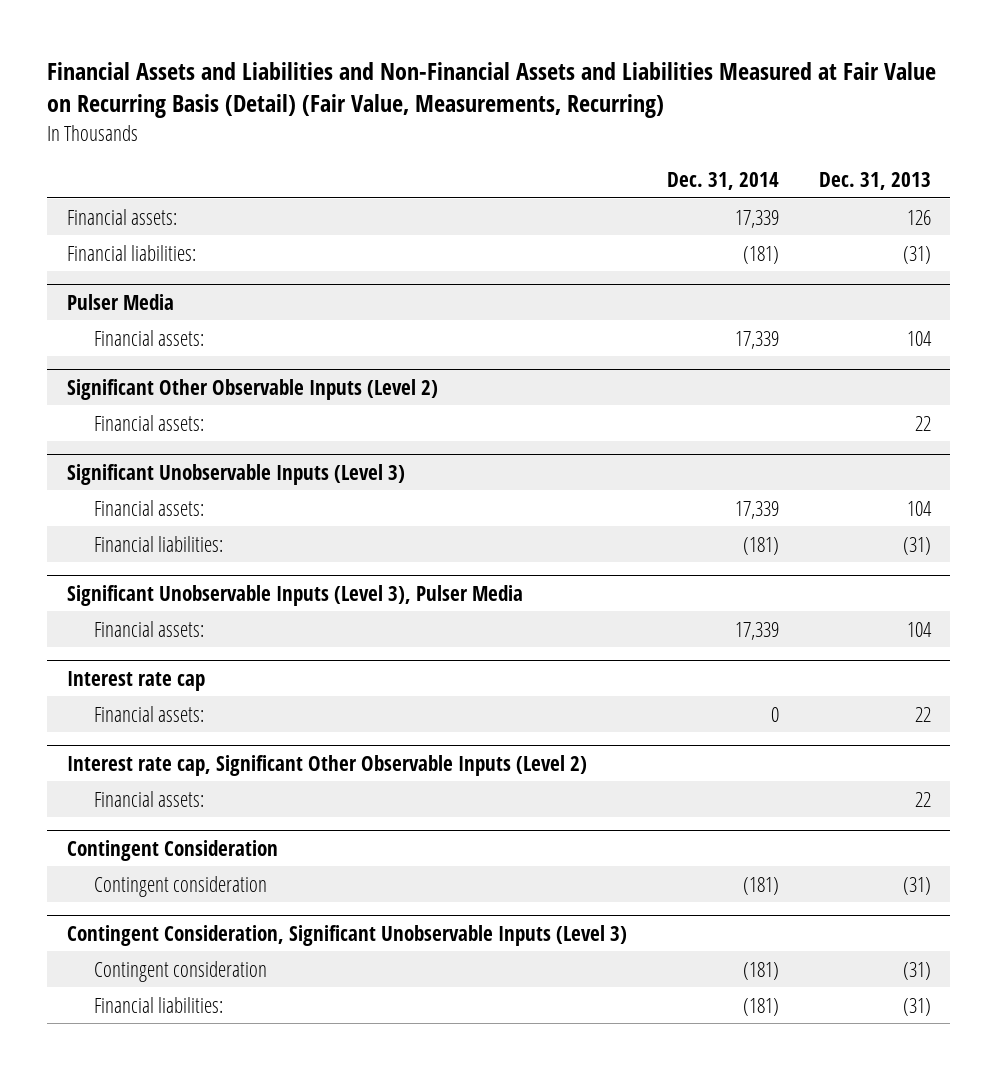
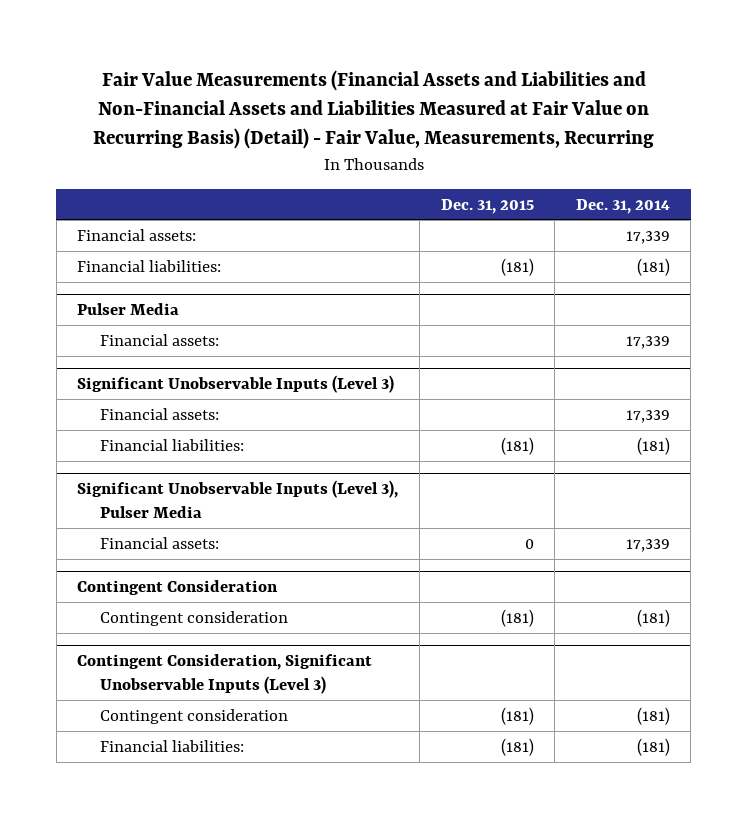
[47,61,937,119] Financial Assets and Liabilities and Non-Financial Assets and Liabilities Measured at Fair Value on Recurring Basis (Detail) (Fair Value, Measurements, Recurring) -> [92,69,654,150] Fair Value Measurements (Financial Assets and Liabilities and Non-Financial Assets and Liabilities Measured at Fair Value on Recurring Basis) (Detail) - Fair Value, Measurements, Recurring
[818,172,931,191] Dec. 31, 2013 -> none
none -> [440,198,534,214] Dec. 31, 2015
[67,378,439,400] Significant Other Observable Inputs (Level 2) -> none
[93,414,204,431] Financial assets: -> none
[67,670,206,691] Interest rate cap -> none
[93,705,204,722] Financial assets: -> none
[67,754,588,776] Interest rate cap, Significant Other Observable Inputs (Level 2) -> none
[93,790,204,807] Financial assets: -> none

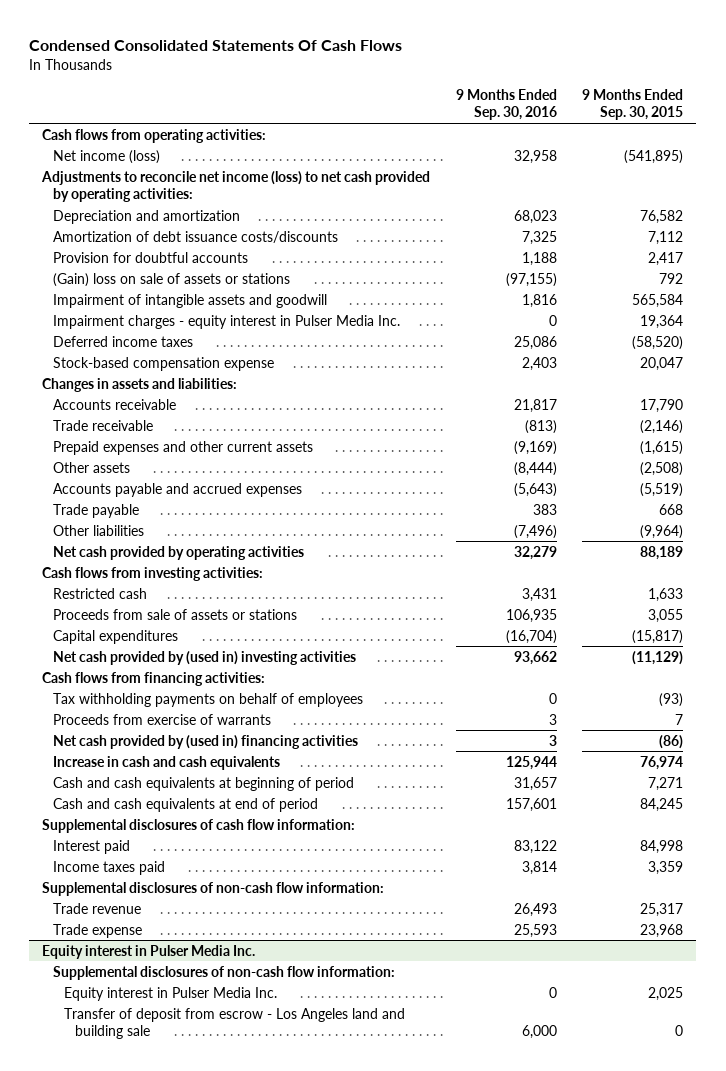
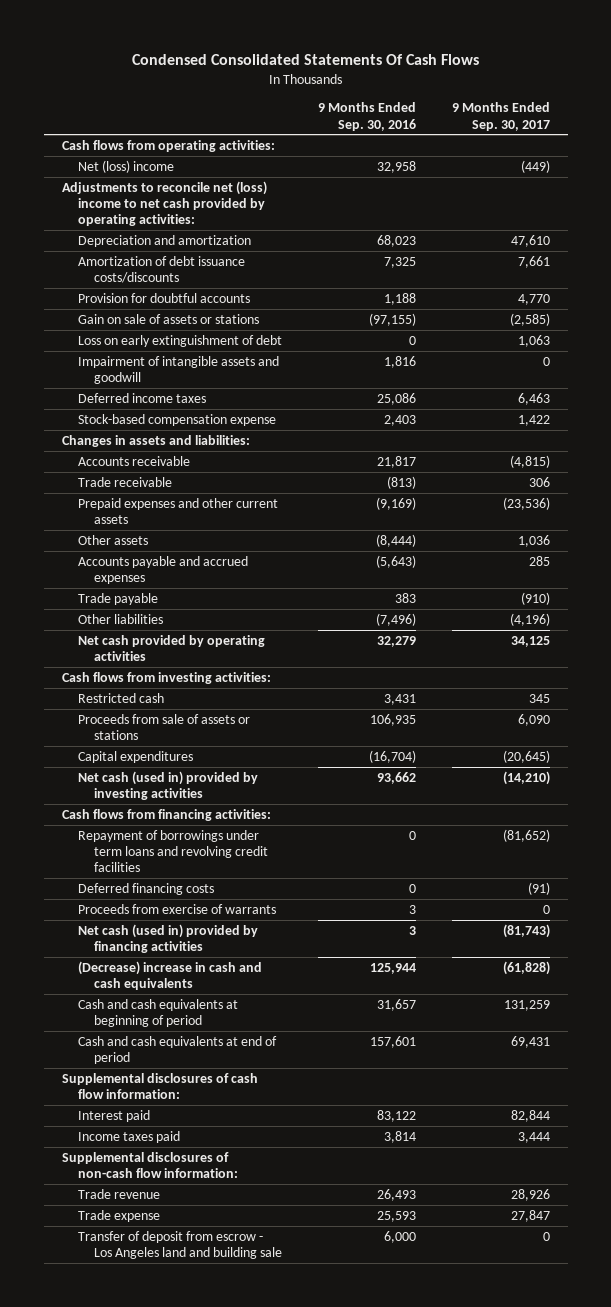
[582,89,684,121] 9 Months Ended Sep. 30, 2015 -> none
none -> [451,102,550,131] 9 Months Ended Sep. 30, 2017
[53,149,161,164] Net income (loss) -> [77,159,174,173] Net (loss) income
[41,170,431,203] Adjustments to reconcile net income (loss) to net cash provided by operating activities: -> [61,180,267,227] Adjustments to reconcile net (loss) income to net cash provided by operating activities:
[53,272,291,287] (Gain) loss on sale of assets or stations -> [77,313,259,324] Gain on sale of assets or stations
none -> [77,334,282,347] Loss on early extinguishment of debt
[53,314,401,329] Impairment charges - equity interest in Pulser Media Inc. -> none
[53,650,357,665] Net cash provided by (used in) investing activities -> [77,770,258,801] Net cash (used in) provided by investing activities
[53,692,364,707] Tax withholding payments on behalf of employees -> none
none -> [77,829,269,873] Repayment of borrowings under term loans and revolving credit facilities
none -> [77,882,214,895] Deferred financing costs
[53,734,359,749] Net cash provided by (used in) financing activities -> [77,923,258,954] Net cash (used in) provided by financing activities
[53,755,281,770] Increase in cash and cash equivalents -> [77,960,262,991] (Decrease) increase in cash and cash equivalents
[42,944,256,959] Equity interest in Pulser Media Inc. -> none
[53,965,396,980] Supplemental disclosures of non-cash flow information: -> none
[64,986,278,1001] Equity interest in Pulser Media Inc. -> none

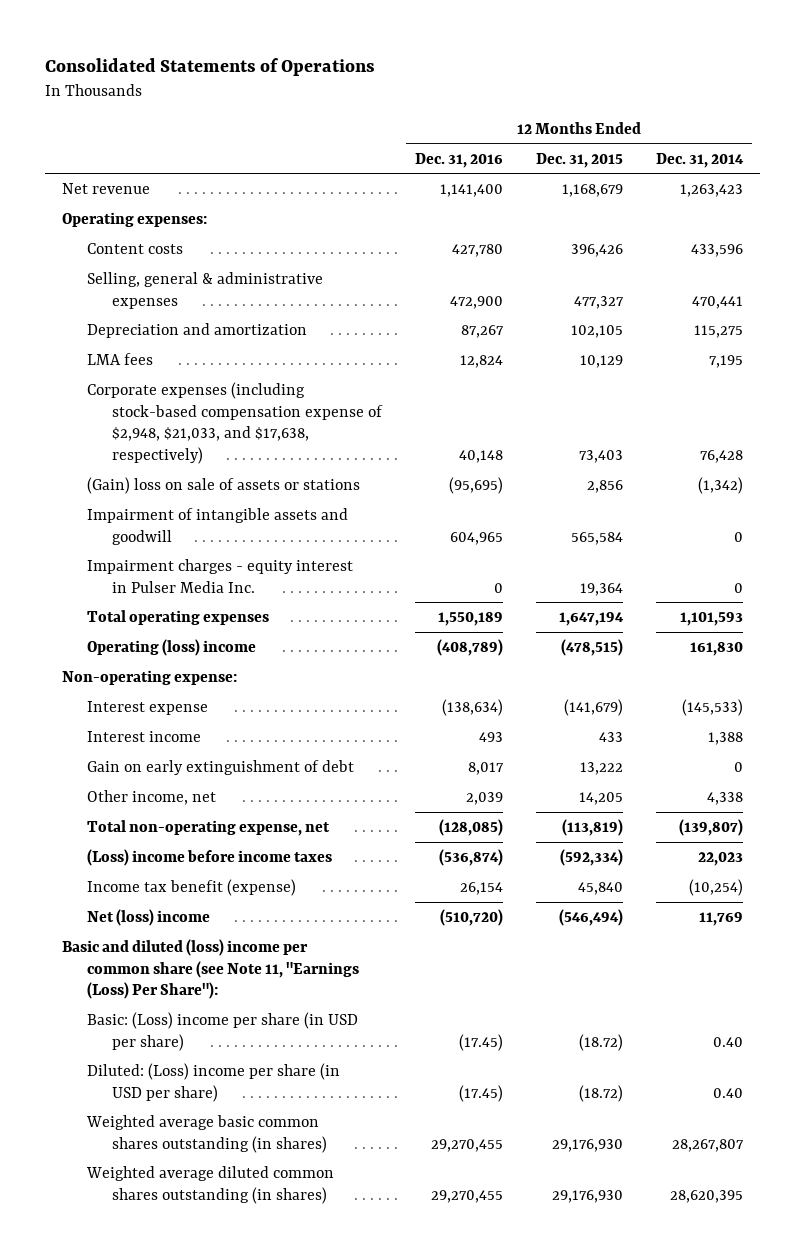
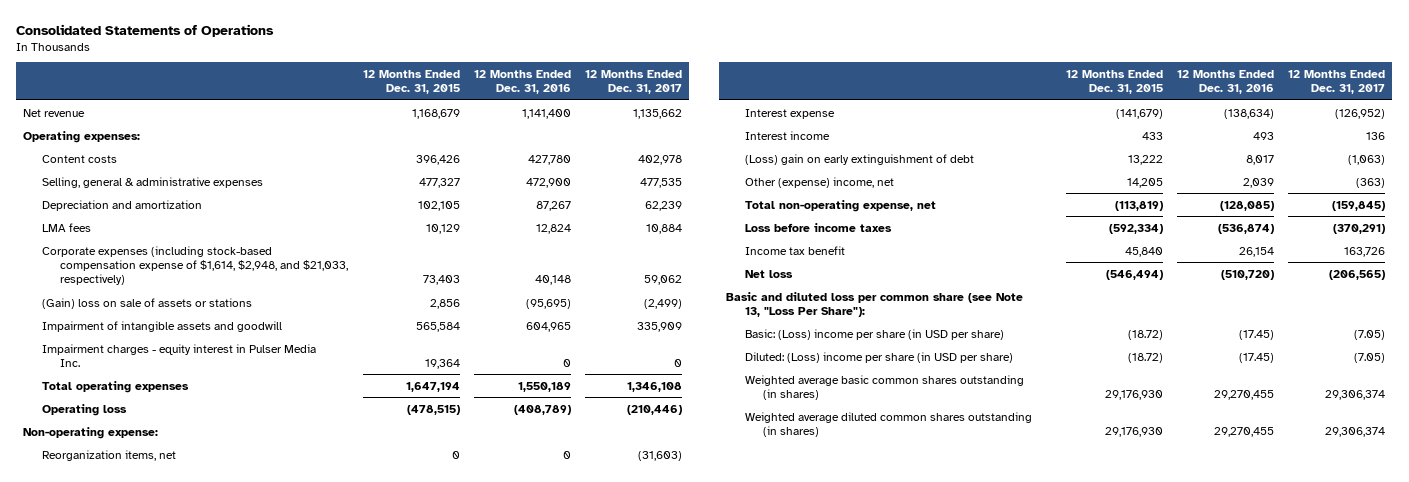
[656,152,745,168] Dec. 31, 2014 -> none
none -> [585,70,683,95] 12 Months Ended Dec. 31, 2017
[86,381,383,464] Corporate expenses (including stock-based compensation expense of $2,948, $21,033, and $17,638, respectively) -> [41,245,349,286] Corporate expenses (including stock-based compensation expense of $1,614, $2,948, and $21,033, respectively)
[86,638,256,656] Operating (loss) income -> [41,403,127,416] Operating loss
none -> [41,449,176,461] Reorganization items, net
[86,759,354,775] Gain on early extinguishment of debt -> [744,153,974,165] (Loss) gain on early extinguishment of debt
[86,789,216,805] Other income, net -> [744,176,894,188] Other (expense) income, net
[86,848,332,866] (Loss) income before income taxes -> [744,222,892,232] Loss before income taxes
[86,878,296,896] Income tax benefit (expense) -> [744,245,845,255] Income tax benefit
[86,908,210,926] Net (loss) income -> [744,269,793,278] Net loss
[61,938,359,1000] Basic and diluted (loss) income per common share (see Note 11, "Earnings (Loss) Per Share"): -> [726,291,1024,317] Basic and diluted loss per common share (see Note 13, "Loss Per Share"):

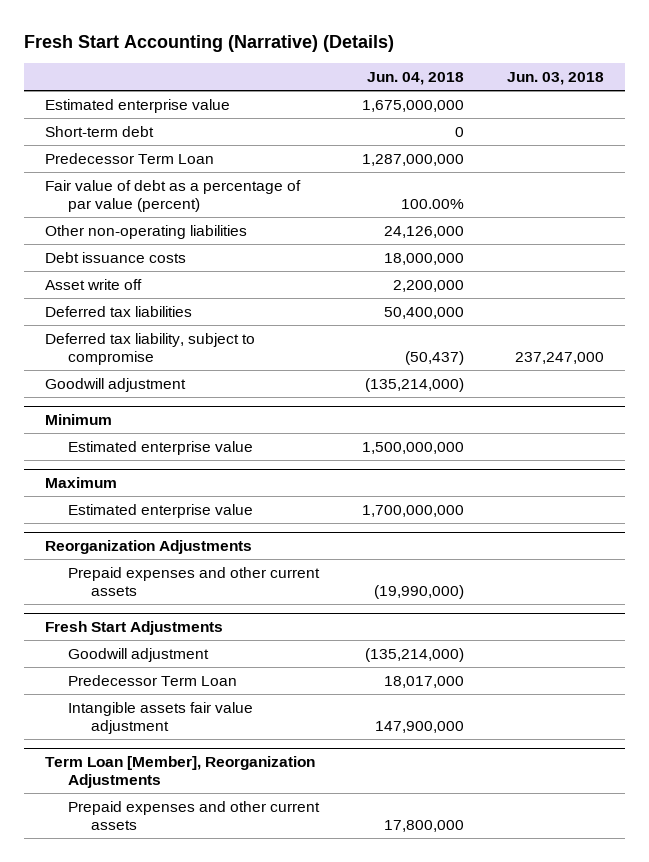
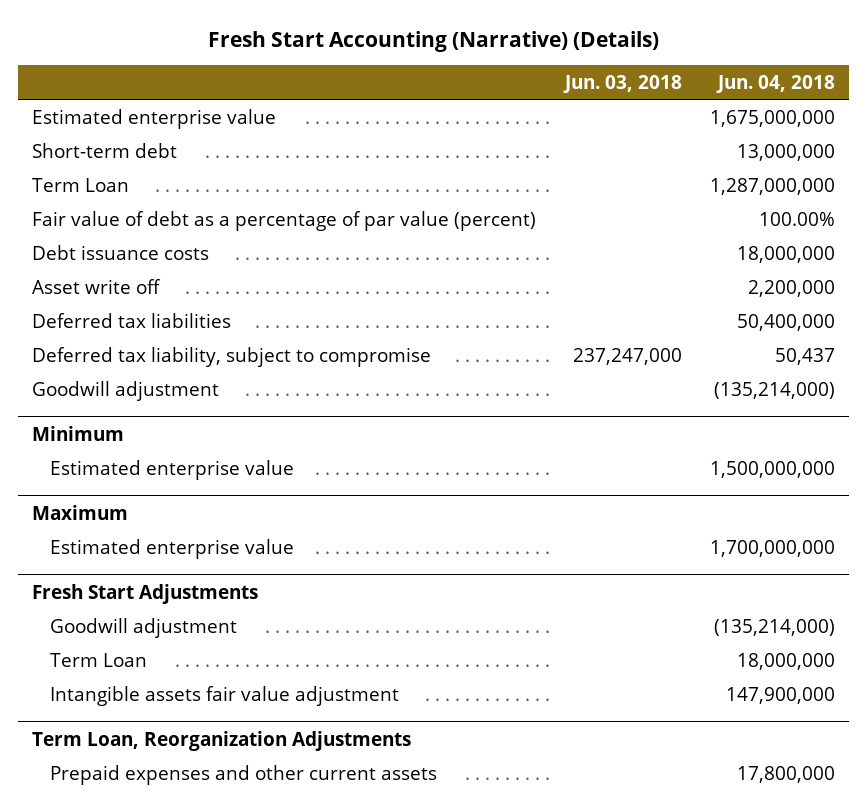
[455,126,465,137] 0 -> [736,143,835,161] 13,000,000
[45,152,215,164] Predecessor Term Loan -> [32,177,130,192] Term Loan
[45,224,248,239] Other non-operating liabilities -> none
[405,351,465,366] (50,437) -> [774,347,835,365] 50,437
[45,539,253,554] Reorganization Adjustments -> none
[68,566,321,597] Prepaid expenses and other current assets -> none
[68,674,238,686] Predecessor Term Loan -> [49,652,147,667] Term Loan
[384,675,465,688] 18,017,000 -> [736,652,835,670] 18,000,000
[45,755,316,789] Term Loan [Member], Reorganization Adjustments -> [32,730,412,751] Term Loan, Reorganization Adjustments

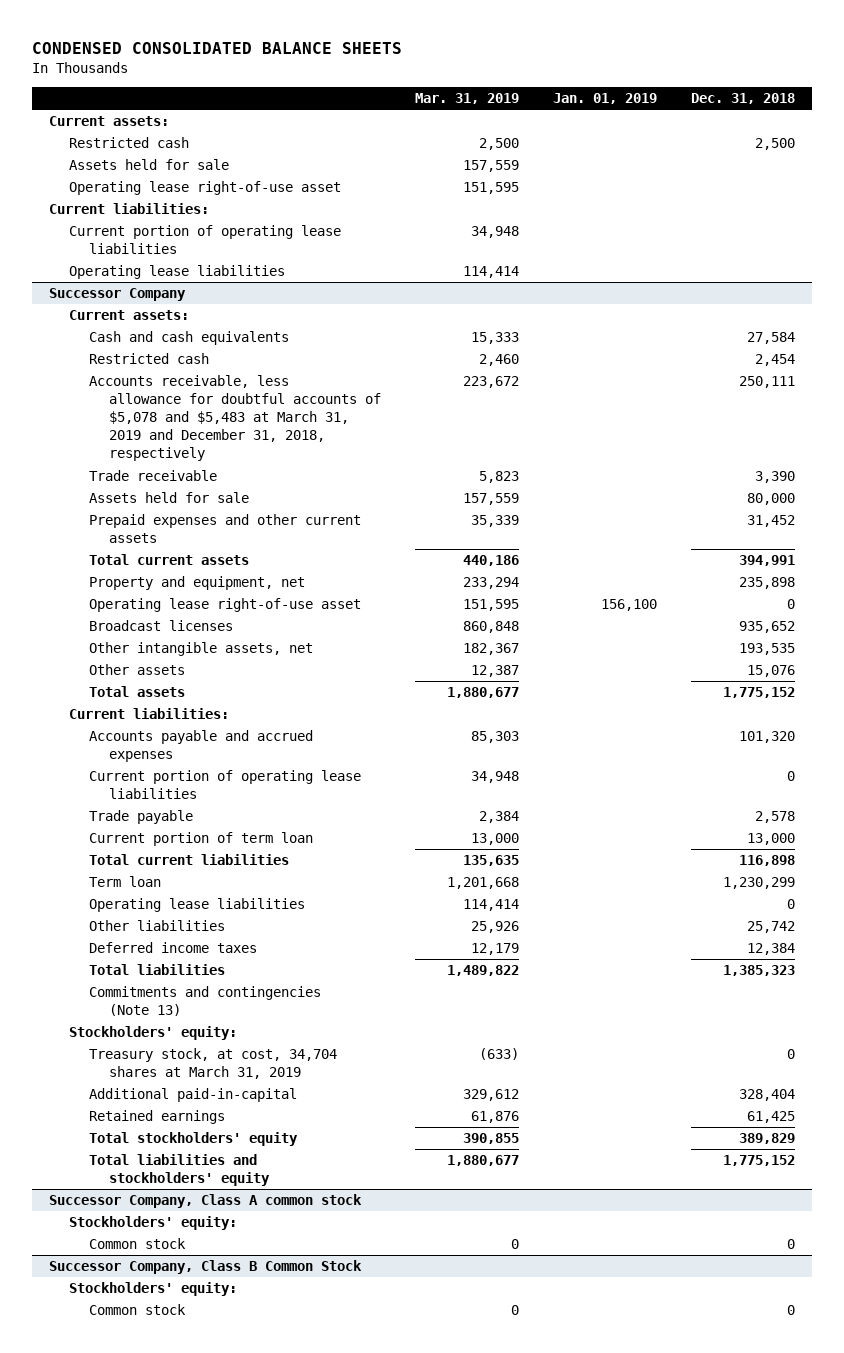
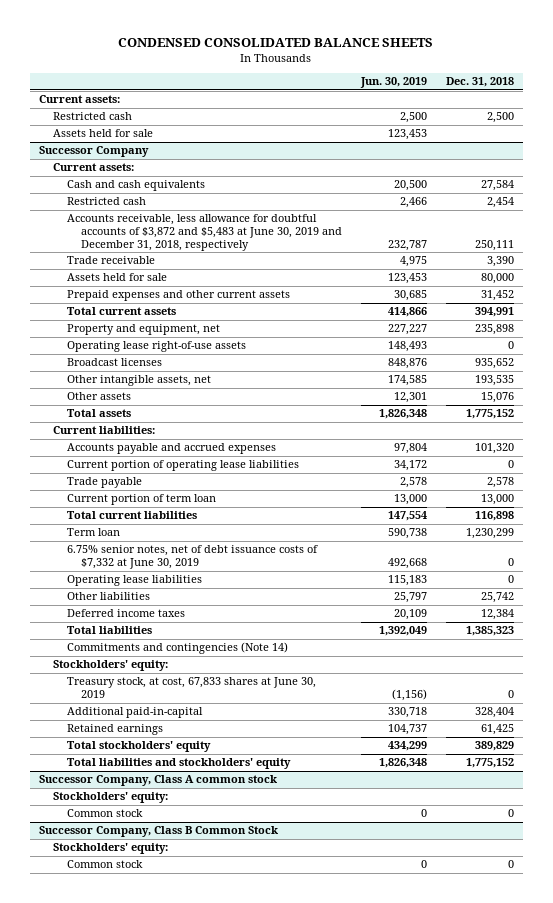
[414,93,519,105] Mar. 31, 2019 -> none
[552,93,657,105] Jan. 01, 2019 -> none
none -> [359,77,427,89] Jun. 30, 2019
[69,181,342,196] Operating lease right-of-use asset -> none
[49,203,210,215] Current liabilities: -> none
[69,225,342,255] Current portion of operating lease liabilities -> none
[69,265,286,280] Operating lease liabilities -> none
[88,375,381,462] Accounts receivable, less allowance for doubtful accounts of $5,078 and $5,483 at March 31, 2019 and December 31, 2018, respectively -> [67,214,343,252] Accounts receivable, less allowance for doubtful accounts of $3,872 and $5,483 at June 30, 2019 and December 31, 2018, respectively
[88,598,361,613] Operating lease right-of-use asset -> [67,341,247,353] Operating lease right-of-use assets
none -> [67,545,319,570] 6.75% senior notes, net of debt issuance costs of $7,332 at June 30, 2019
[88,986,321,1017] Commitments and contingencies (Note 13) -> [67,642,289,655] Commitments and contingencies (Note 14)
[88,1048,337,1080] Treasury stock, at cost, 34,704 shares at March 31, 2019 -> [67,677,317,699] Treasury stock, at cost, 67,833 shares at June 30, 2019

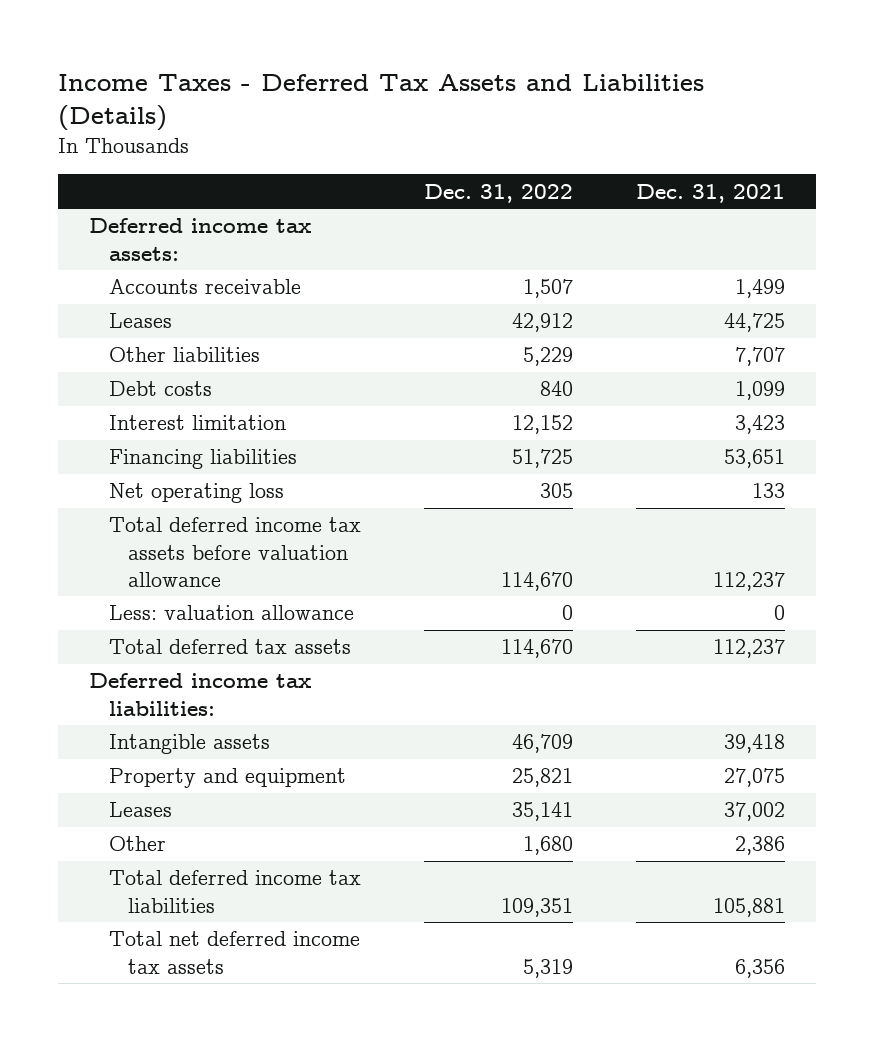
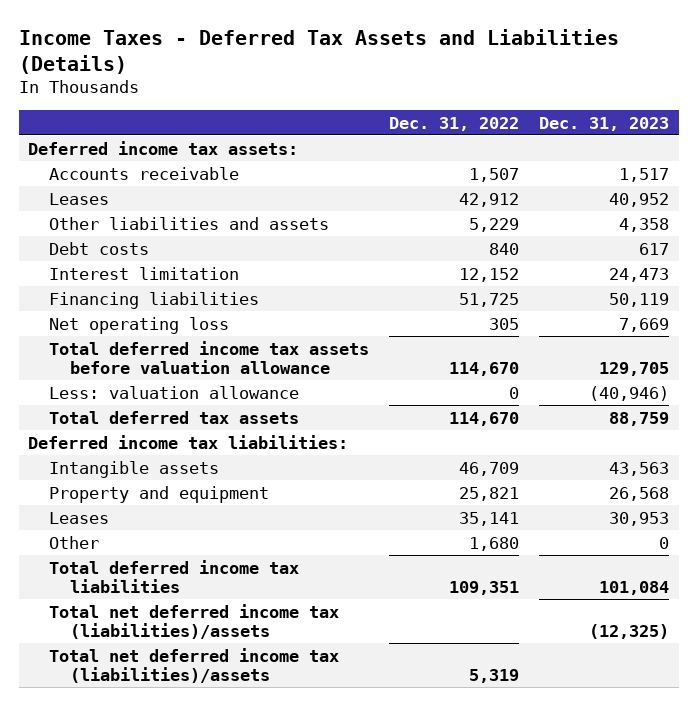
[635,183,785,203] Dec. 31, 2021 -> none
none -> [538,116,669,131] Dec. 31, 2023
[108,347,260,363] Other liabilities -> [49,216,330,230] Other liabilities and assets
none -> [49,603,340,639] Total net deferred income tax (liabilities)/assets
[108,931,360,974] Total net deferred income tax assets -> [49,647,340,683] Total net deferred income tax (liabilities)/assets

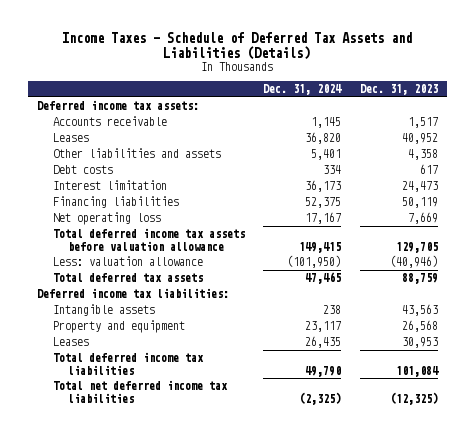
[18,28,619,74] Income Taxes - Deferred Tax Assets and Liabilities (Details) -> [62,32,413,61] Income Taxes - Schedule of Deferred Tax Assets and Liabilities (Details)
[389,116,520,131] Dec. 31, 2022 -> none
none -> [263,84,343,96] Dec. 31, 2024
[49,535,100,549] Other -> none
[49,647,340,683] Total net deferred income tax (liabilities)/assets -> none
[49,603,340,639] Total net deferred income tax (liabilities)/assets -> [52,380,228,403] Total net deferred income tax liabilities

